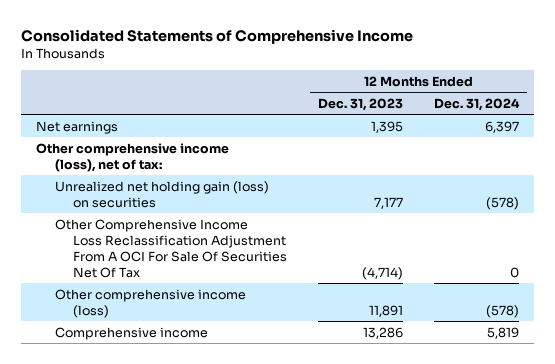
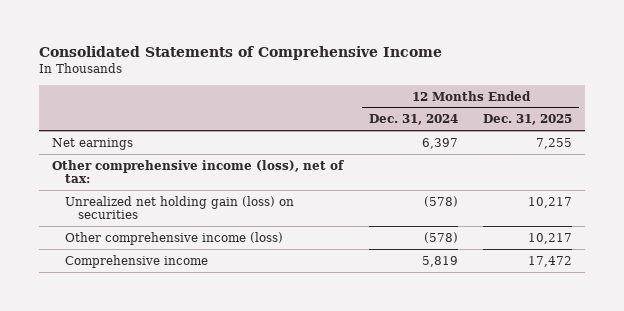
[318,97,404,111] Dec. 31, 2023 -> none
none -> [483,114,573,126] Dec. 31, 2025
[54,218,288,278] Other Comprehensive Income Loss Reclassification Adjustment From A OCI For Sale Of Securities Net Of Tax -> none

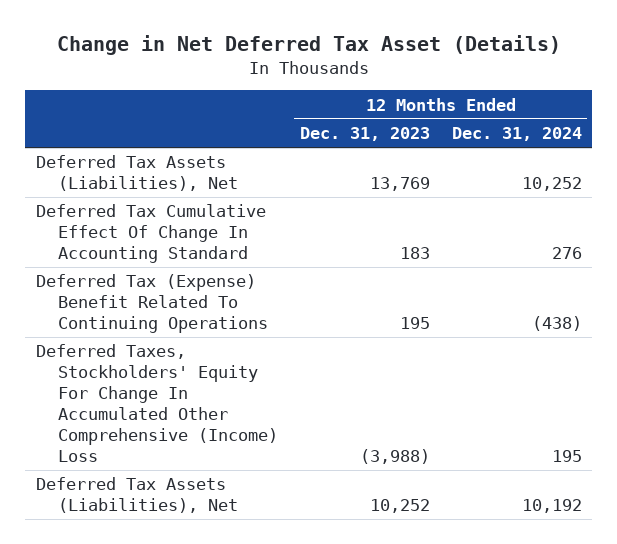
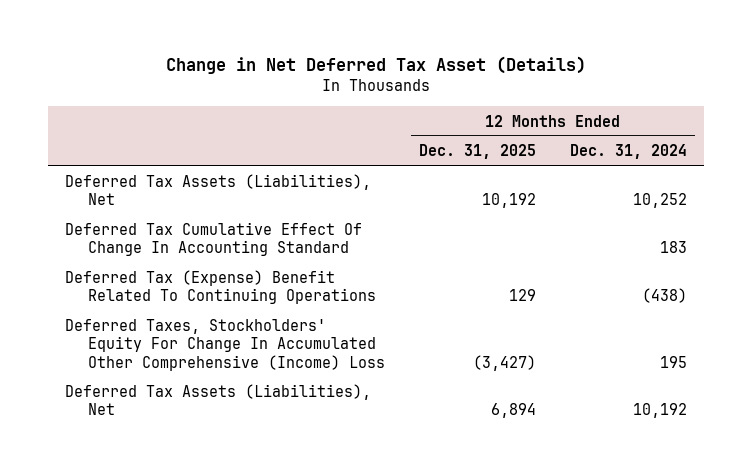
[299,127,430,142] Dec. 31, 2023 -> none
none -> [419,144,537,160] Dec. 31, 2025
[551,247,582,260] 276 -> [659,241,687,254] 183

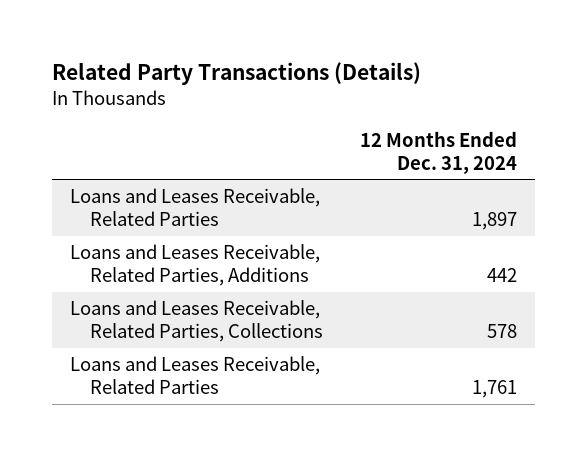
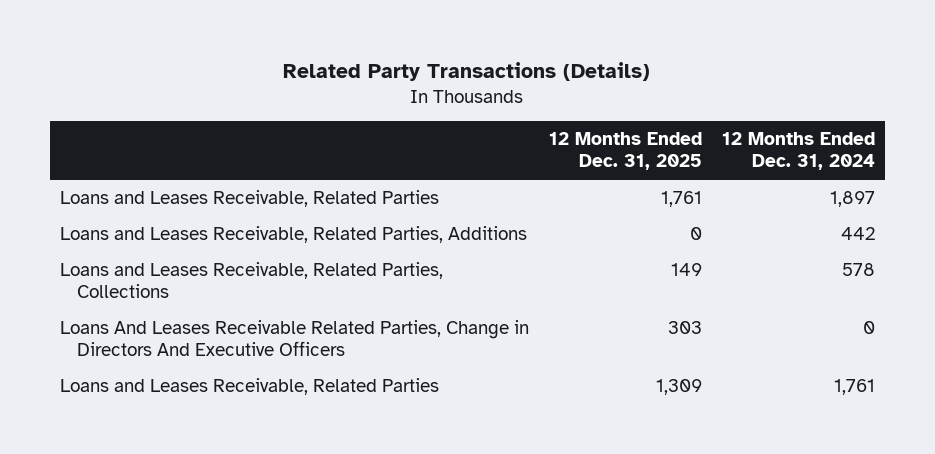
none -> [548,132,702,171] 12 Months Ended Dec. 31, 2025
none -> [59,320,529,357] Loans And Leases Receivable Related Parties, Change in Directors And Executive Officers

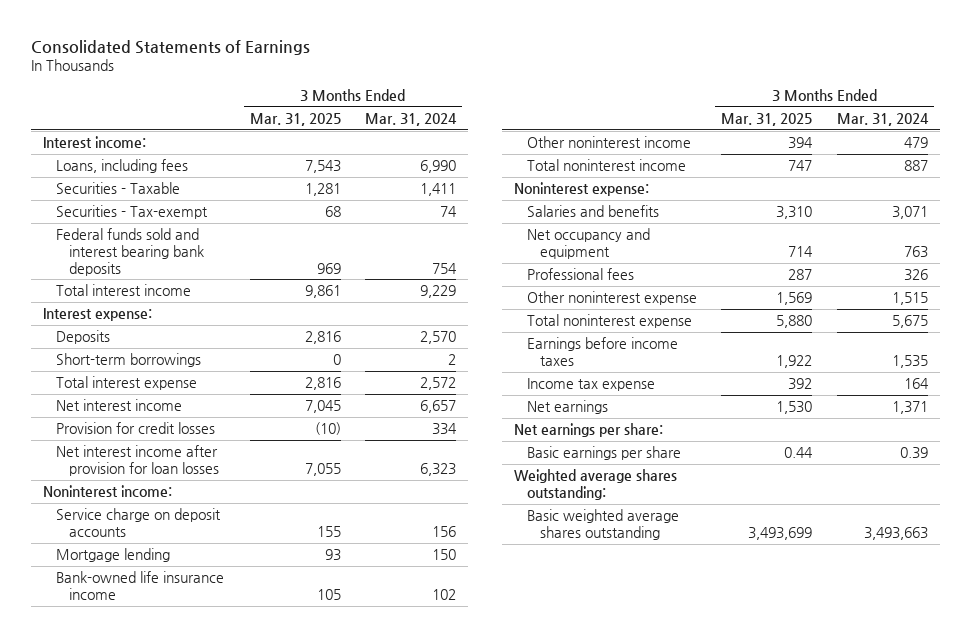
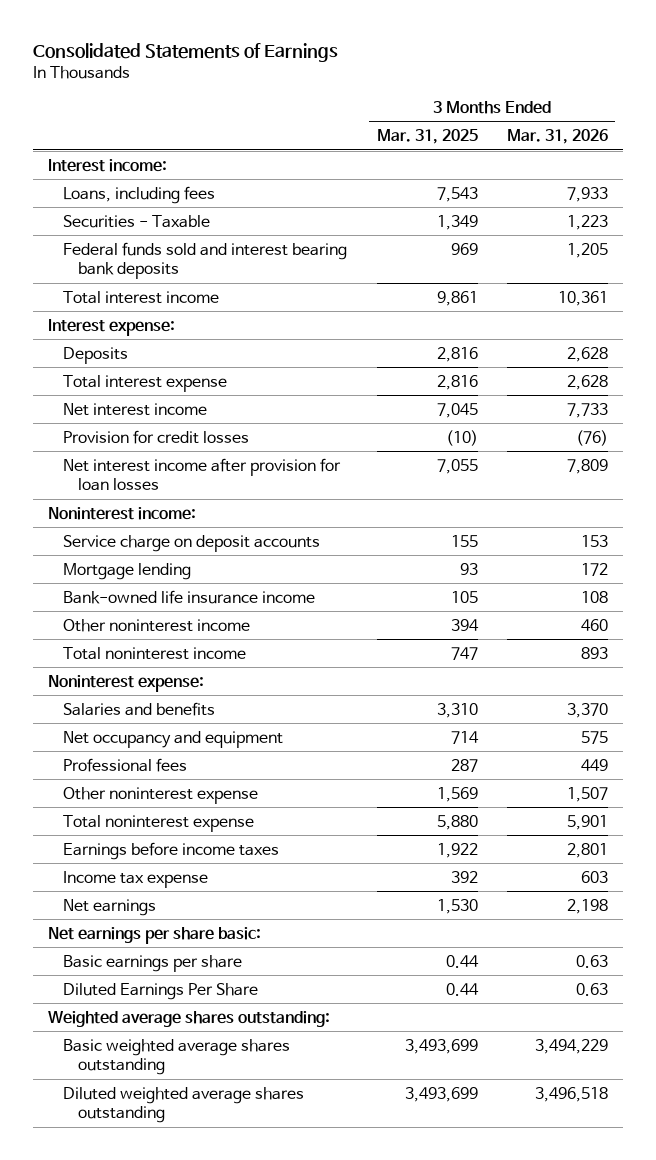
[365,113,458,127] Mar. 31, 2024 -> none
none -> [507,129,609,145] Mar. 31, 2026
[55,205,208,220] Securities - Tax-exempt -> none
[304,183,341,197] 1,281 -> [436,214,478,230] 1,349
[55,353,201,368] Short-term borrowings -> none
[514,423,664,438] Net earnings per share: -> [47,926,261,944] Net earnings per share basic:
none -> [63,982,259,1000] Diluted Earnings Per Share
none -> [63,1086,305,1124] Diluted weighted average shares outstanding

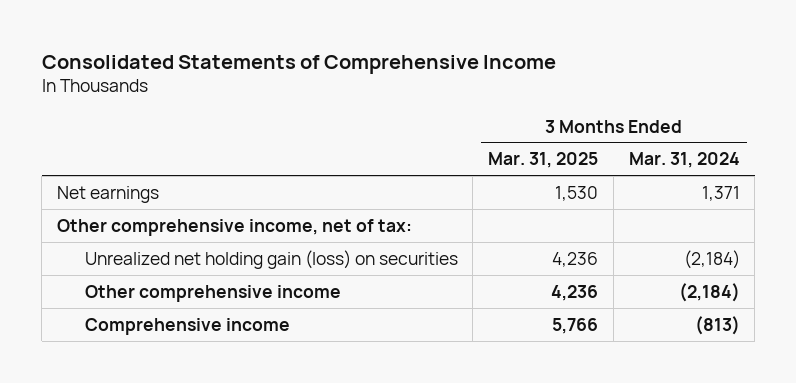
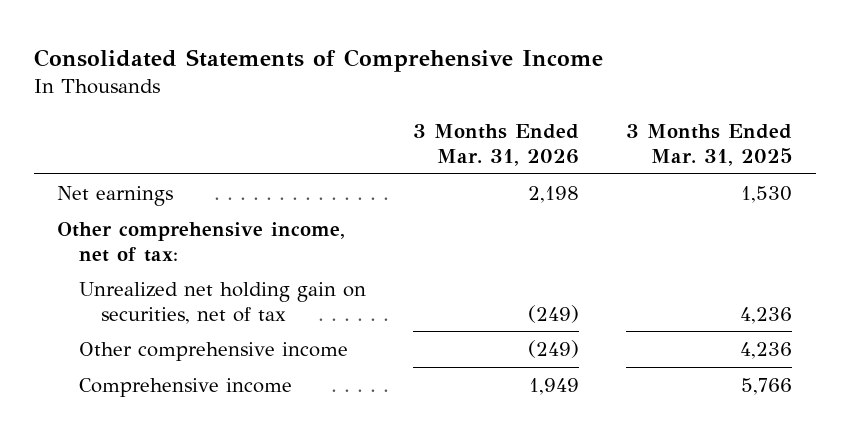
[628,152,740,169] Mar. 31, 2024 -> none
none -> [412,124,579,167] 3 Months Ended Mar. 31, 2026
[84,249,458,269] Unrealized net holding gain (loss) on securities -> [78,281,366,324] Unrealized net holding gain on securities, net of tax

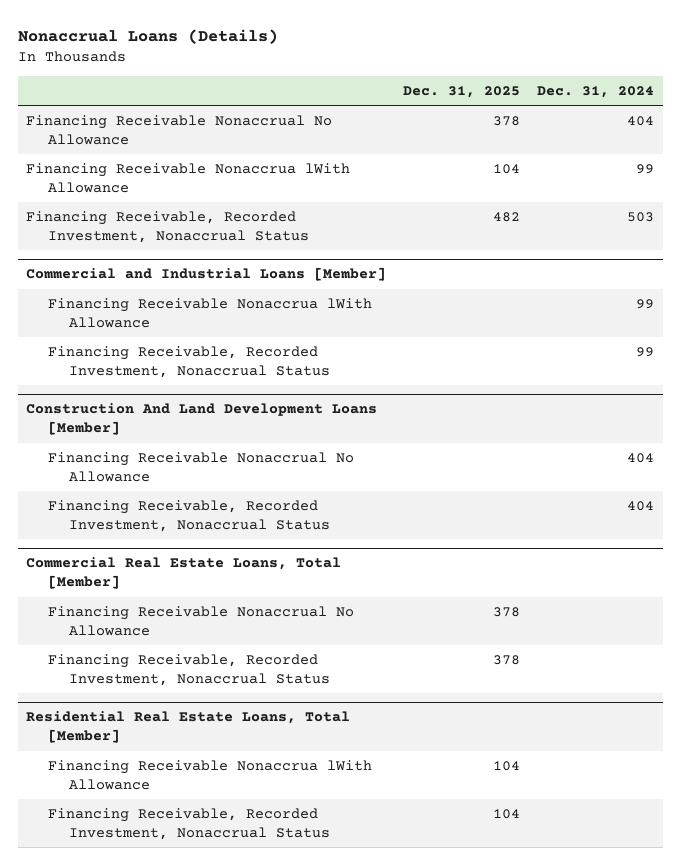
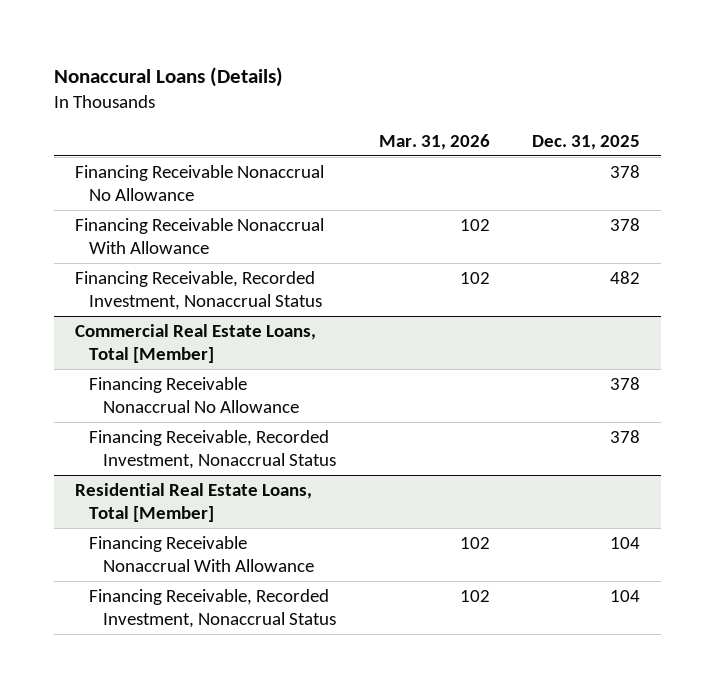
[17,28,278,44] Nonaccrual Loans (Details) -> [54,66,284,87] Nonaccural Loans (Details)
[537,85,655,98] Dec. 31, 2024 -> none
none -> [378,133,490,150] Mar. 31, 2026
[26,163,351,193] Financing Receivable Nonaccrua lWith Allowance -> none
none -> [75,217,325,254] Financing Receivable Nonaccrual With Allowance
[26,267,387,282] Commercial and Industrial Loans [Member] -> none
[47,298,372,328] Financing Receivable Nonaccrua lWith Allowance -> none
[47,346,330,378] Financing Receivable, Recorded Investment, Nonaccrual Status -> none
[26,403,378,436] Construction And Land Development Loans [Member] -> none
[47,452,354,482] Financing Receivable Nonaccrual No Allowance -> none
[47,500,330,532] Financing Receivable, Recorded Investment, Nonaccrual Status -> none
[47,760,372,790] Financing Receivable Nonaccrua lWith Allowance -> none
none -> [89,535,315,572] Financing Receivable Nonaccrual With Allowance

